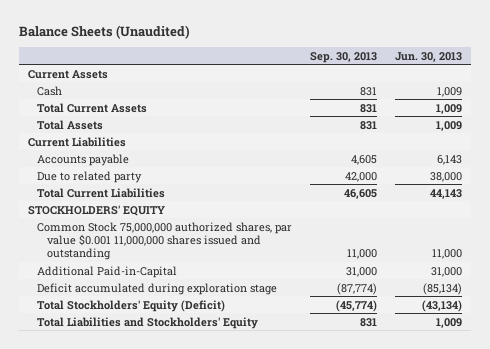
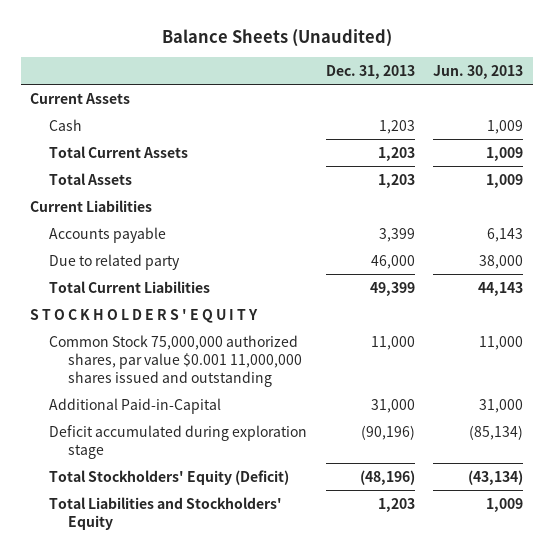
[310,51,378,63] Sep. 30, 2013 -> none
none -> [325,65,415,80] Dec. 31, 2013
[27,204,165,216] STOCKHOLDERS' EQUITY -> [30,308,259,323] S T O C K H O L D E R S ' E Q U I T Y

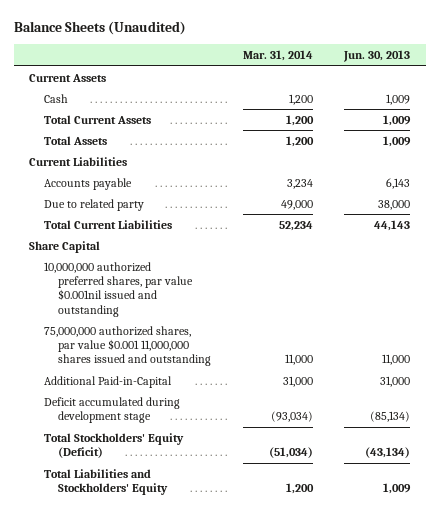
[325,65,415,80] Dec. 31, 2013 -> none
none -> [242,50,313,62] Mar. 31, 2014
[30,308,259,323] S T O C K H O L D E R S ' E Q U I T Y -> none
none -> [29,240,101,253] Share Capital
none -> [43,261,194,317] 10,000,000 authorized preferred shares, par value $0.001nil issued and outstanding
[49,334,302,388] Common Stock 75,000,000 authorized shares, par value $0.001 11,000,000 shares issued and outstanding -> [43,325,212,367] 75,000,000 authorized shares, par value $0.001 11,000,000 shares issued and outstanding
[49,424,308,459] Deficit accumulated during exploration stage -> [43,396,180,424] Deficit accumulated during development stage

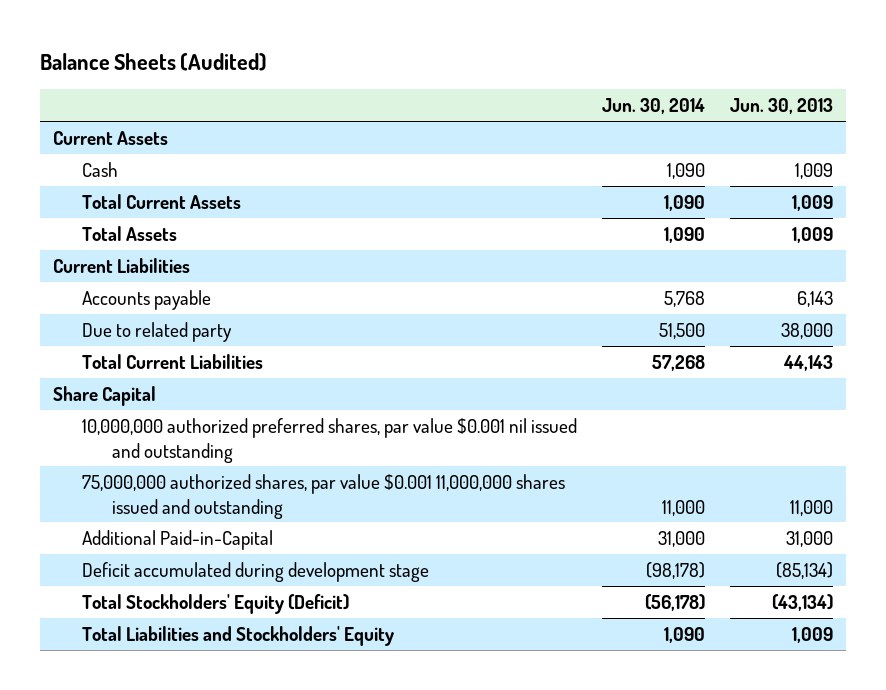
[13,21,186,36] Balance Sheets (Unaudited) -> [40,53,268,72] Balance Sheets (Audited)
[242,50,313,62] Mar. 31, 2014 -> none
none -> [602,98,706,115] Jun. 30, 2014
[43,261,194,317] 10,000,000 authorized preferred shares, par value $0.001nil issued and outstanding -> [82,417,578,463] 10,000,000 authorized preferred shares, par value $0.001 nil issued and outstanding

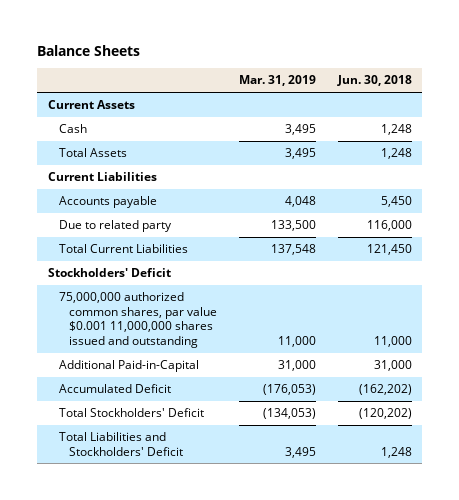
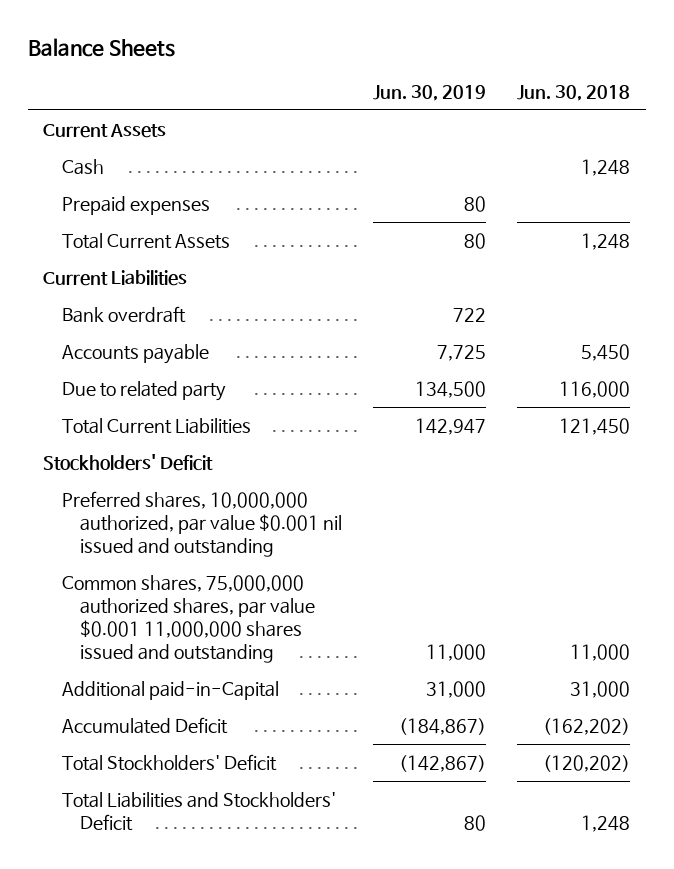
[238,75,316,87] Mar. 31, 2019 -> none
none -> [373,84,487,101] Jun. 30, 2019
none -> [61,195,210,215] Prepaid expenses
[58,148,127,158] Total Assets -> [61,232,230,249] Total Current Assets
none -> [61,305,186,323] Bank overdraft
none -> [61,490,343,557] Preferred shares, 10,000,000 authorized, par value $0.001 nil issued and outstanding
[58,292,218,349] 75,000,000 authorized common shares, par value $0.001 11,000,000 shares issued and outstanding -> [61,574,316,663] Common shares, 75,000,000 authorized shares, par value $0.001 11,000,000 shares issued and outstanding
[58,360,199,373] Additional Paid-in-Capital -> [61,680,279,700] Additional paid-in-Capital

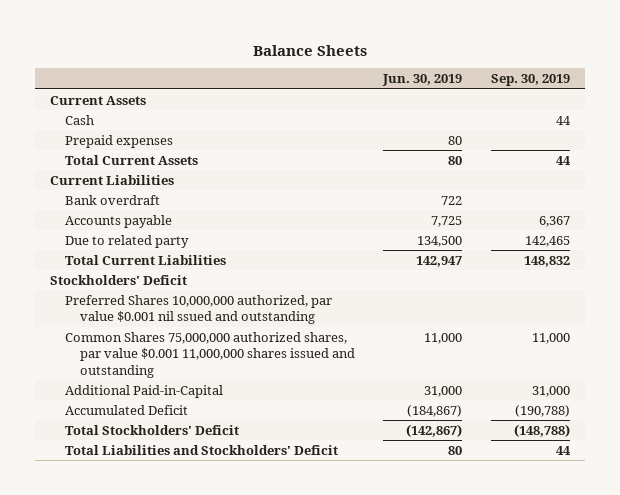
[517,84,631,101] Jun. 30, 2018 -> none
none -> [491,74,571,87] Sep. 30, 2019
[61,490,343,557] Preferred shares, 10,000,000 authorized, par value $0.001 nil issued and outstanding -> [64,294,332,325] Preferred Shares 10,000,000 authorized, par value $0.001 nil ssued and outstanding
[61,574,316,663] Common shares, 75,000,000 authorized shares, par value $0.001 11,000,000 shares issued and outstanding -> [64,331,355,378] Common Shares 75,000,000 authorized shares, par value $0.001 11,000,000 shares issued and outstanding
[61,680,279,700] Additional paid-in-Capital -> [64,384,223,398] Additional Paid-in-Capital

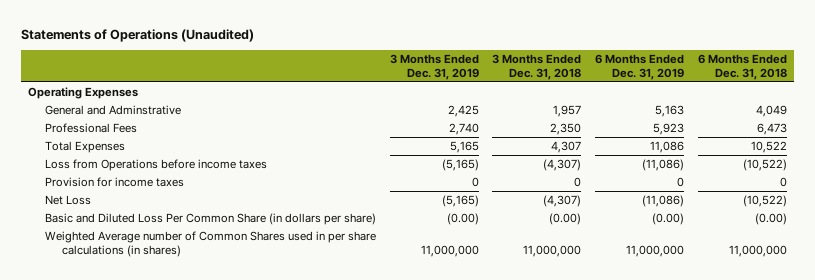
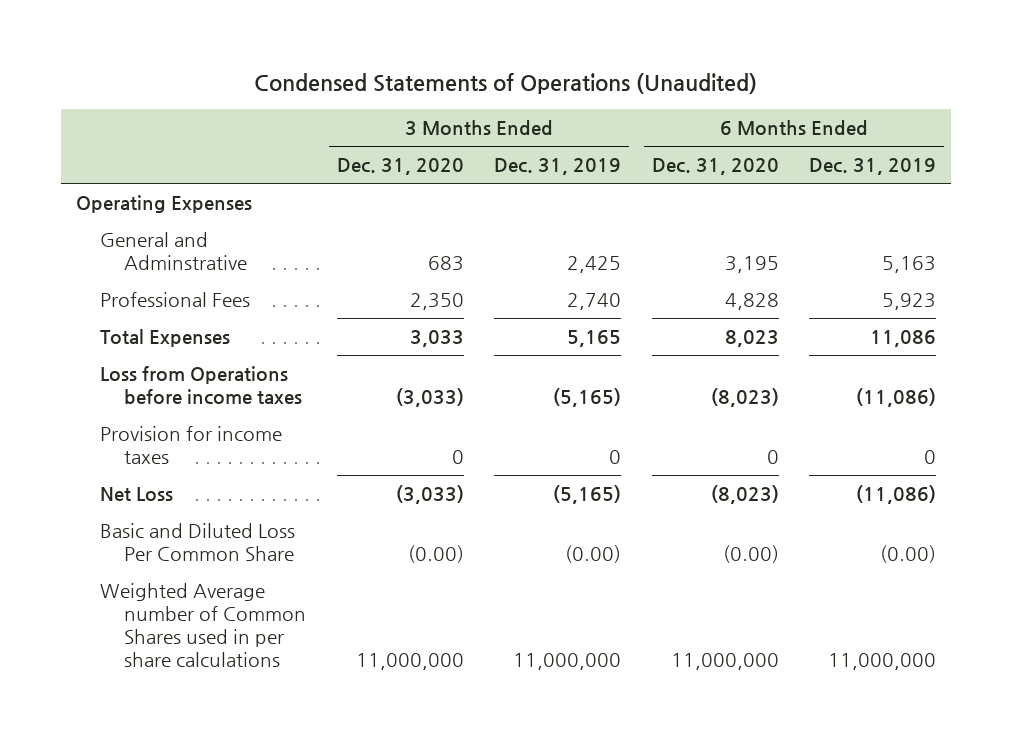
[21,28,255,42] Statements of Operations (Unaudited) -> [254,73,758,95] Condensed Statements of Operations (Unaudited)
[492,54,582,80] 3 Months Ended Dec. 31, 2018 -> none
[697,54,787,80] 6 Months Ended Dec. 31, 2018 -> none
none -> [336,158,464,176] Dec. 31, 2020
none -> [651,158,779,176] Dec. 31, 2020
[44,213,376,226] Basic and Diluted Loss Per Common Share (in dollars per share) -> [100,523,296,562] Basic and Diluted Loss Per Common Share
[44,231,376,257] Weighted Average number of Common Shares used in per share calculations (in shares) -> [100,583,307,668] Weighted Average number of Common Shares used in per share calculations

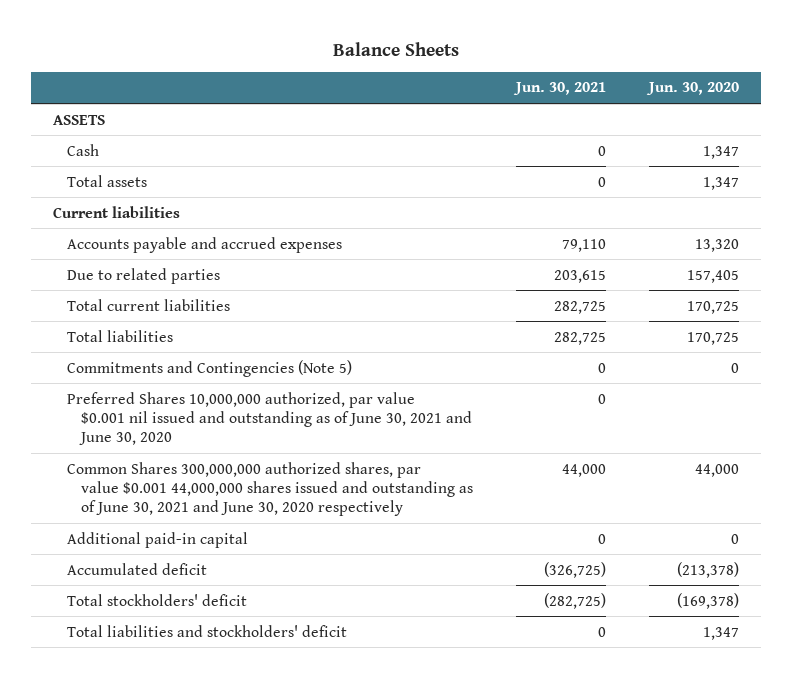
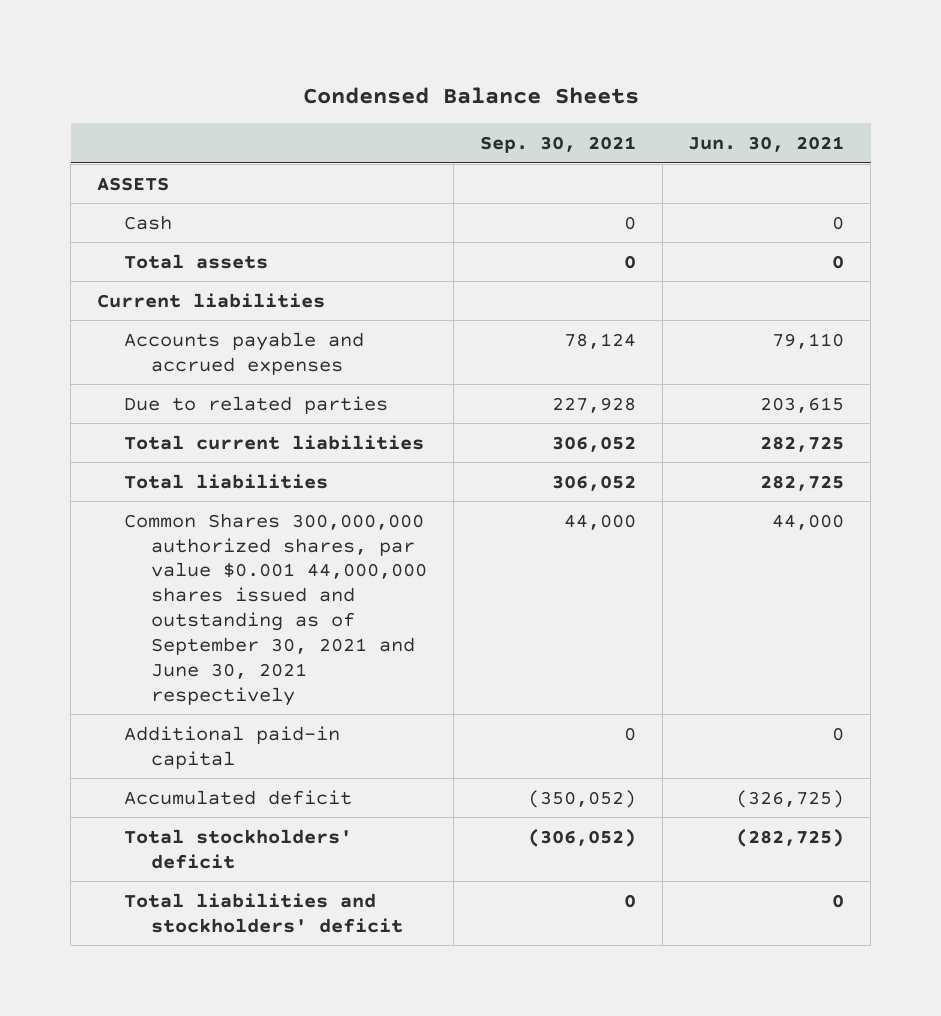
[332,41,459,56] Balance Sheets -> [302,86,639,104] Condensed Balance Sheets
[646,82,740,96] Jun. 30, 2020 -> none
none -> [479,136,636,154] Sep. 30, 2021
[66,359,352,377] Commitments and Contingencies (Note 5) -> none
[66,391,472,446] Preferred Shares 10,000,000 authorized, par value $0.001 nil issued and outstanding as of June 30, 2021 and June 30, 2020 -> none
[66,461,473,517] Common Shares 300,000,000 authorized shares, par value $0.001 44,000,000 shares issued and outstanding as of June 30, 2021 and June 30, 2020 respectively -> [124,512,428,706] Common Shares 300,000,000 authorized shares, par value $0.001 44,000,000 shares issued and outstanding as of September 30, 2021 and June 30, 2021 respectively

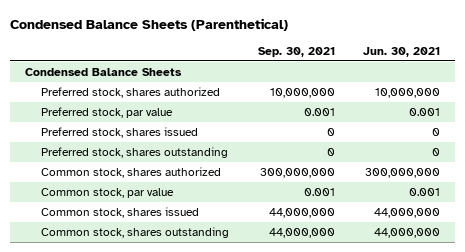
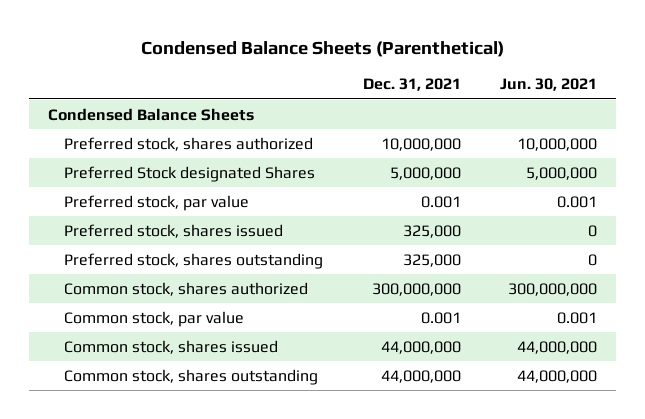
[257,46,335,57] Sep. 30, 2021 -> none
none -> [362,78,461,92] Dec. 31, 2021
none -> [64,165,316,182] Preferred Stock designated Shares

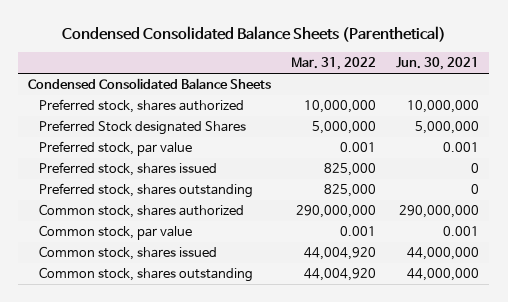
[140,40,504,57] Condensed Balance Sheets (Parenthetical) -> [61,25,446,42] Condensed Consolidated Balance Sheets (Parenthetical)
[362,78,461,92] Dec. 31, 2021 -> none
none -> [291,57,377,71] Mar. 31, 2022
[48,107,255,121] Condensed Balance Sheets -> [28,78,272,90] Condensed Consolidated Balance Sheets
[507,282,597,296] 300,000,000 -> [399,205,480,219] 290,000,000

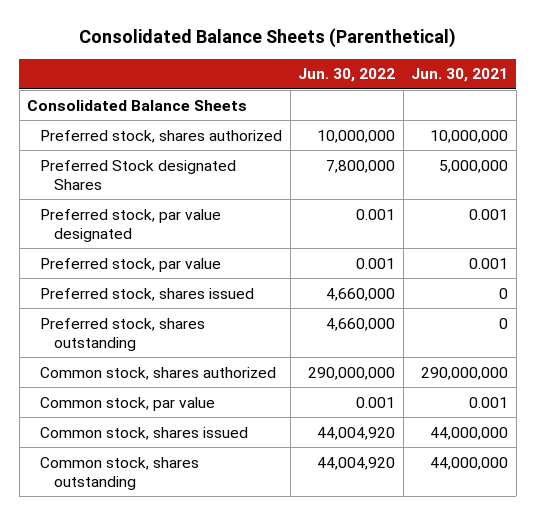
[61,25,446,42] Condensed Consolidated Balance Sheets (Parenthetical) -> [78,28,456,49] Consolidated Balance Sheets (Parenthetical)
[291,57,377,71] Mar. 31, 2022 -> none
none -> [298,68,396,83] Jun. 30, 2022
[28,78,272,90] Condensed Consolidated Balance Sheets -> [26,99,247,111] Consolidated Balance Sheets
none -> [40,208,222,242] Preferred stock, par value designated

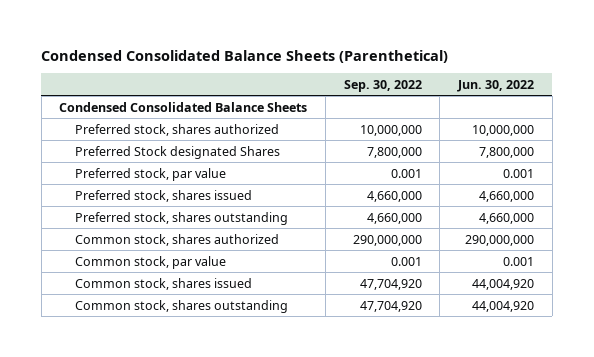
[78,28,456,49] Consolidated Balance Sheets (Parenthetical) -> [41,49,449,63] Condensed Consolidated Balance Sheets (Parenthetical)
[411,68,509,83] Jun. 30, 2021 -> none
none -> [343,79,422,92] Sep. 30, 2022
[26,99,247,111] Consolidated Balance Sheets -> [59,101,308,112] Condensed Consolidated Balance Sheets
[40,208,222,242] Preferred stock, par value designated -> none

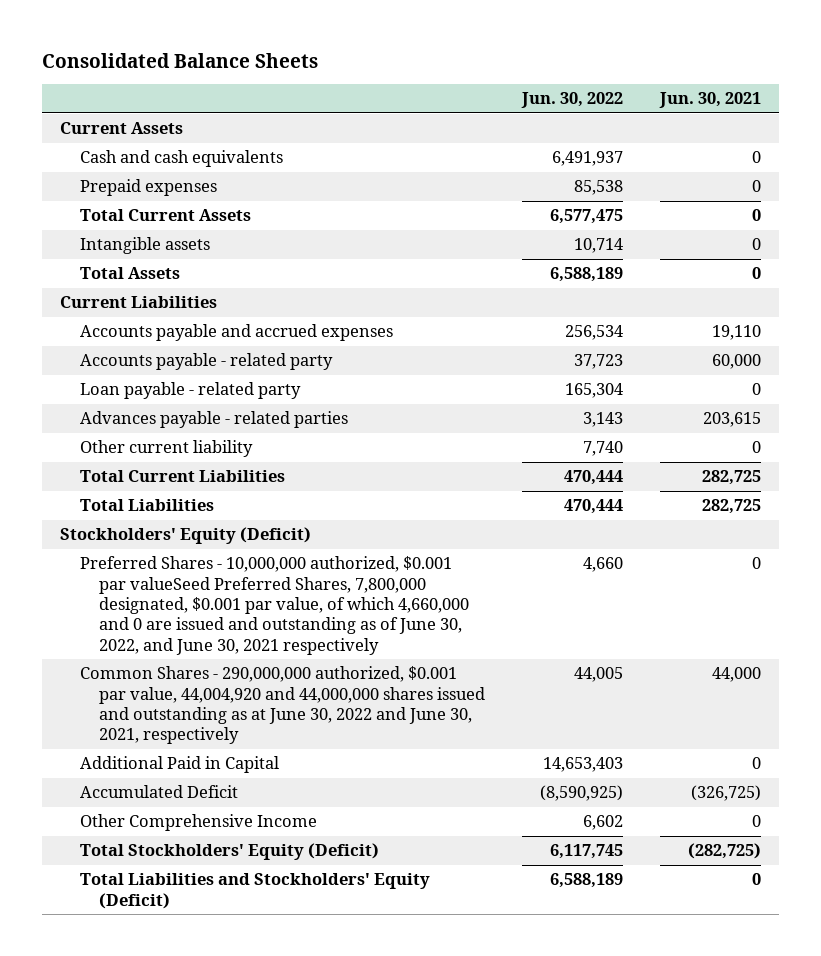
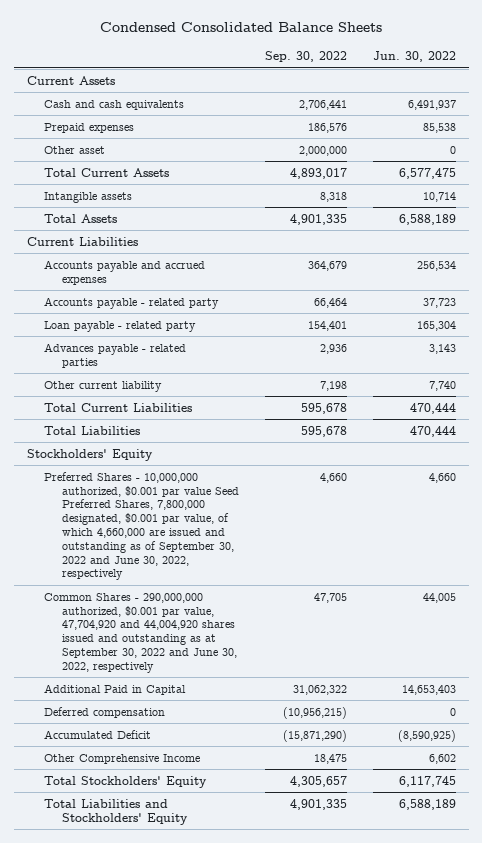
[42,52,319,68] Consolidated Balance Sheets -> [100,22,383,33] Condensed Consolidated Balance Sheets
[658,92,761,109] Jun. 30, 2021 -> none
none -> [264,51,347,63] Sep. 30, 2022
none -> [44,145,106,154] Other asset
[60,527,312,545] Stockholders' Equity (Deficit) -> [26,448,153,461] Stockholders' Equity
[79,556,470,655] Preferred Shares - 10,000,000 authorized, $0.001 par valueSeed Preferred Shares, 7,800,000 designated, $0.001 par value, of which 4,660,000 and 0 are issued and outstanding as of June 30, 2022, and June 30, 2021 respectively -> [44,471,240,581] Preferred Shares - 10,000,000 authorized, $0.001 par value Seed Preferred Shares, 7,800,000 designated, $0.001 par value, of which 4,660,000 are issued and outstanding as of September 30, 2022 and June 30, 2022, respectively
[79,666,486,745] Common Shares - 290,000,000 authorized, $0.001 par value, 44,004,920 and 44,000,000 shares issued and outstanding as at June 30, 2022 and June 30, 2021, respectively -> [44,592,238,673] Common Shares - 290,000,000 authorized, $0.001 par value, 47,704,920 and 44,004,920 shares issued and outstanding as at September 30, 2022 and June 30, 2022, respectively
none -> [44,706,166,718] Deferred compensation
[79,843,379,861] Total Stockholders' Equity (Deficit) -> [44,775,208,788] Total Stockholders' Equity
[79,873,430,909] Total Liabilities and Stockholders' Equity (Deficit) -> [44,798,189,825] Total Liabilities and Stockholders' Equity

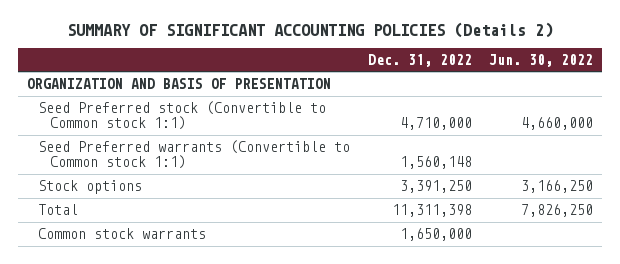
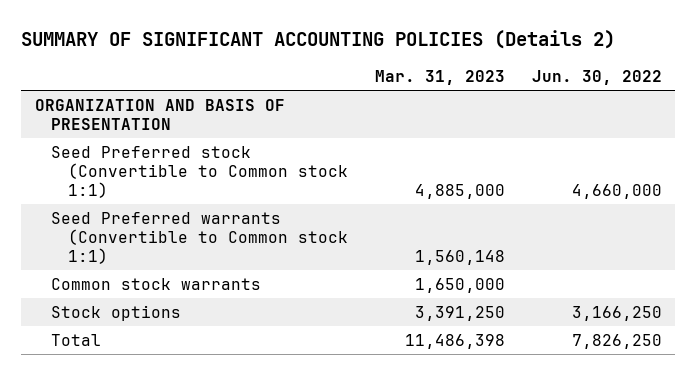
[367,54,472,68] Dec. 31, 2022 -> none
none -> [374,70,505,86] Mar. 31, 2023
[38,228,207,240] Common stock warrants -> [51,277,262,290] Common stock warrants

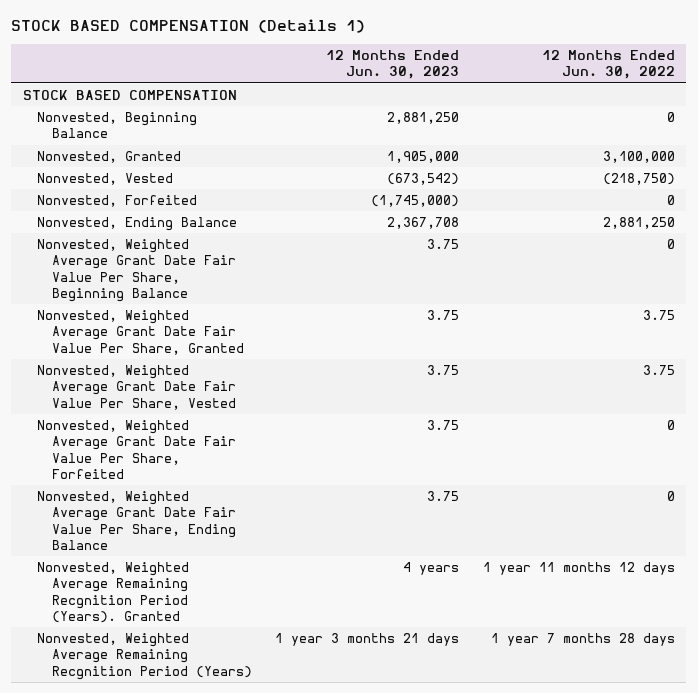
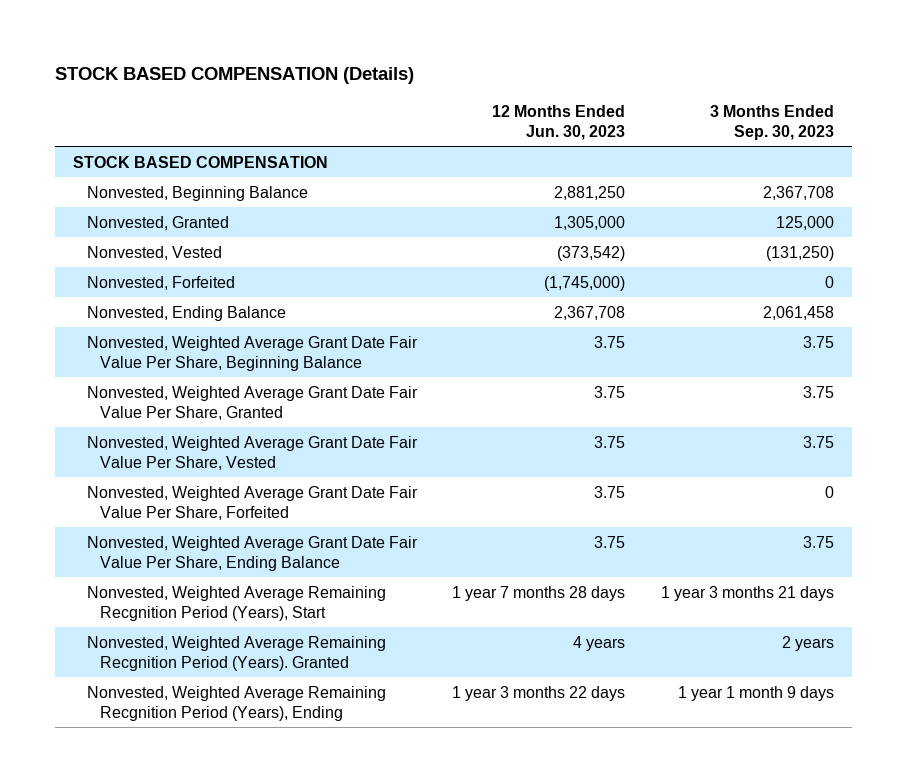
[11,19,366,34] STOCK BASED COMPENSATION (Details 1) -> [55,67,415,85] STOCK BASED COMPENSATION (Details)
[541,50,675,80] 12 Months Ended Jun. 30, 2022 -> none
none -> [709,104,834,140] 3 Months Ended Sep. 30, 2023
[387,151,460,164] 1,905,000 -> [554,215,626,230] 1,305,000
[387,173,460,186] (673,542) -> [557,245,626,261] (373,542)
none -> [86,585,386,621] Nonvested, Weighted Average Remaining Recgnition Period (Years), Start
[37,633,252,680] Nonvested, Weighted Average Remaining Recgnition Period (Years) -> [86,685,386,721] Nonvested, Weighted Average Remaining Recgnition Period (Years), Ending
[275,633,460,647] 1 year 3 months 21 days -> [452,685,626,701] 1 year 3 months 22 days

